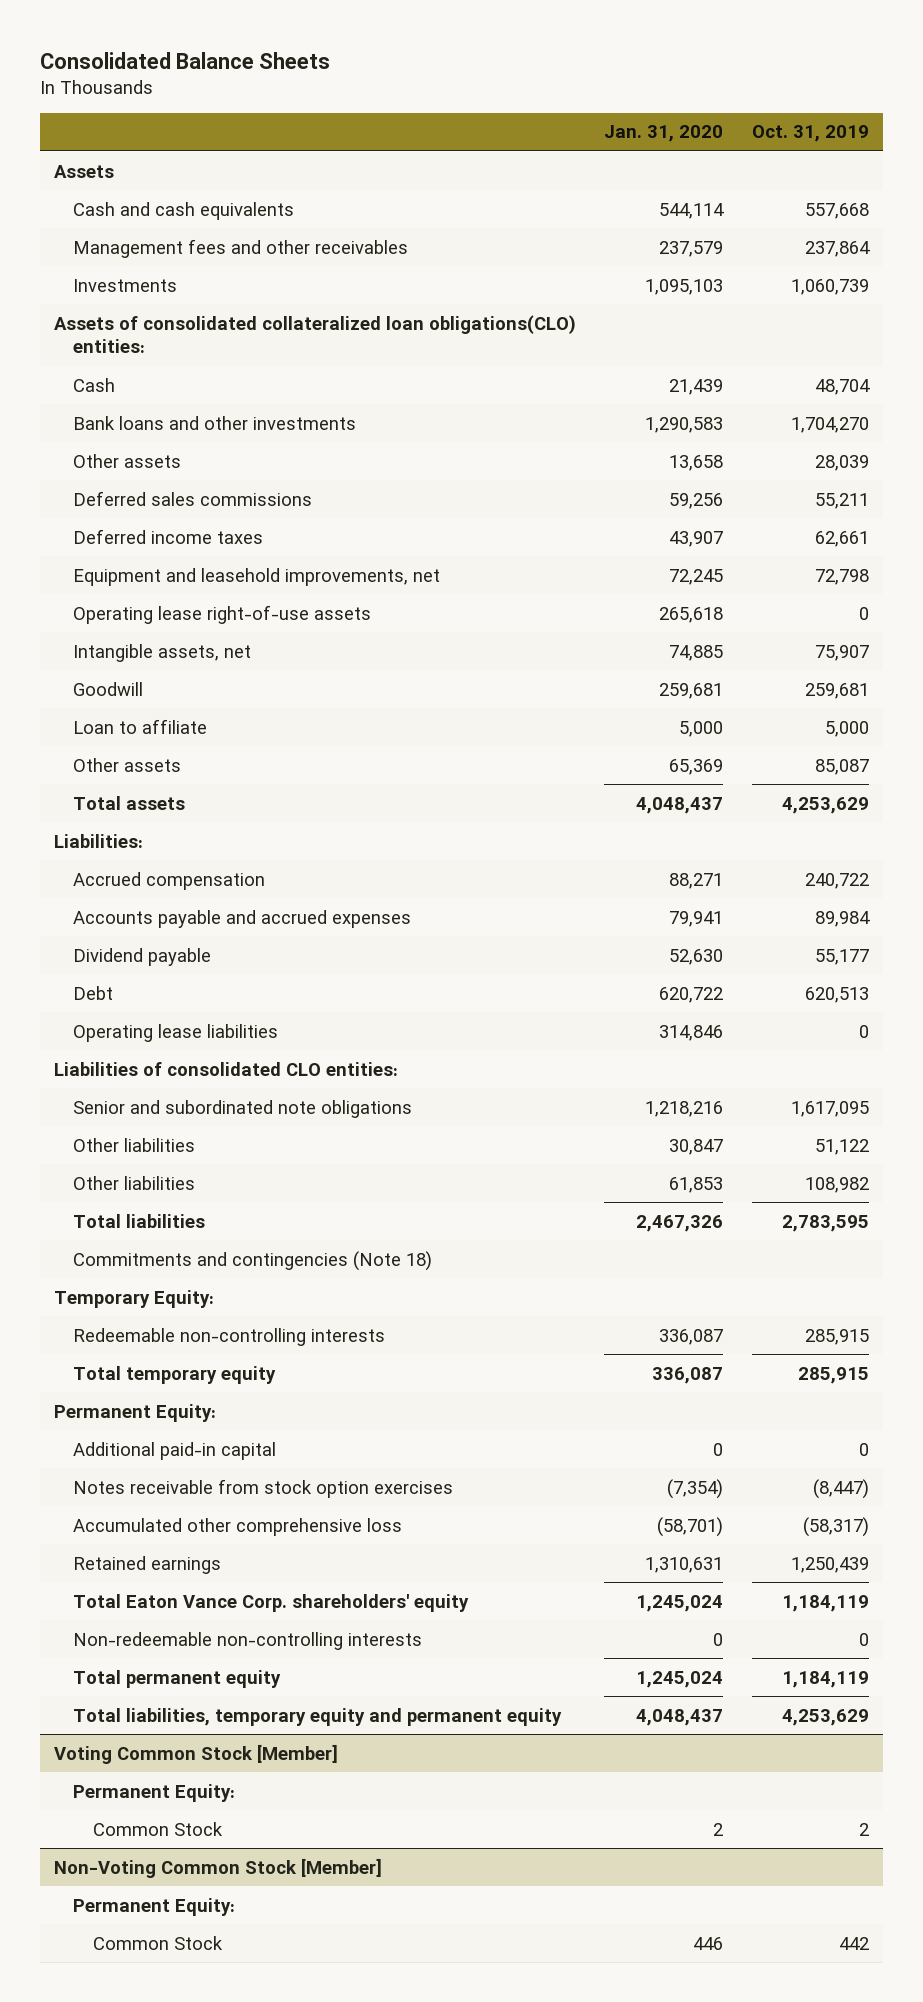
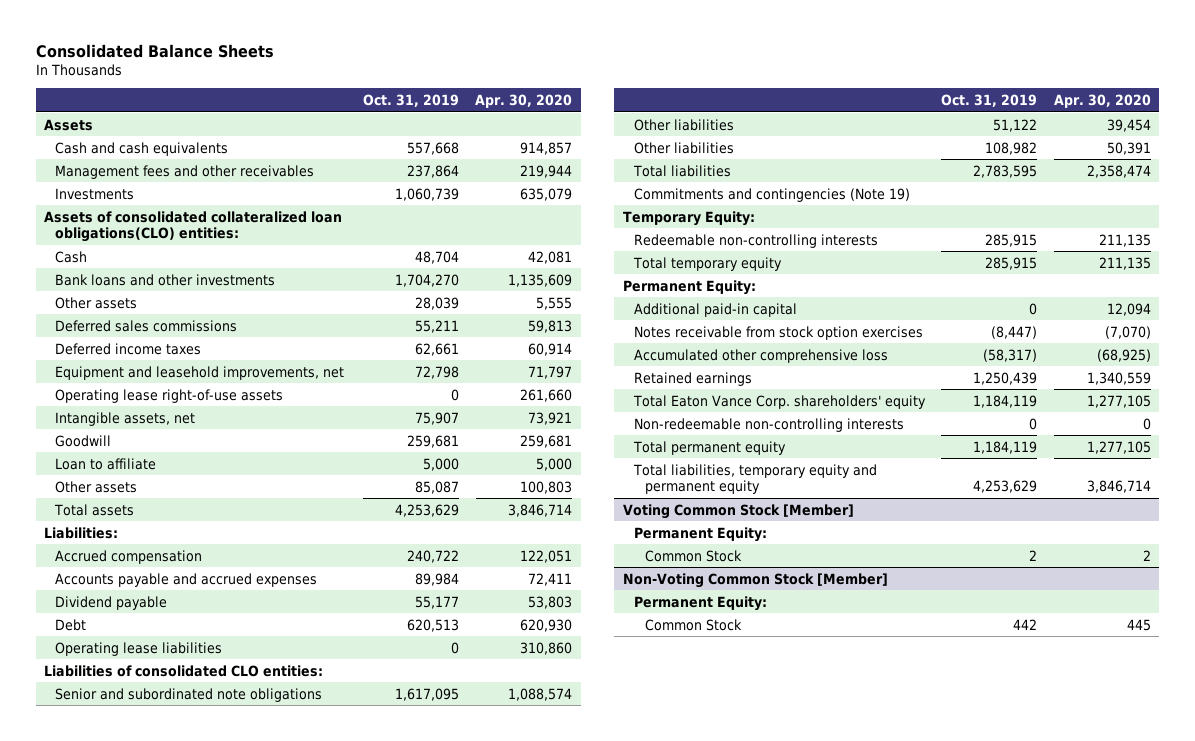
[604,125,724,143] Jan. 31, 2020 -> none
none -> [475,94,573,109] Apr. 30, 2020
[73,1250,433,1271] Commitments and contingencies (Note 18) -> [633,187,910,202] Commitments and contingencies (Note 19)

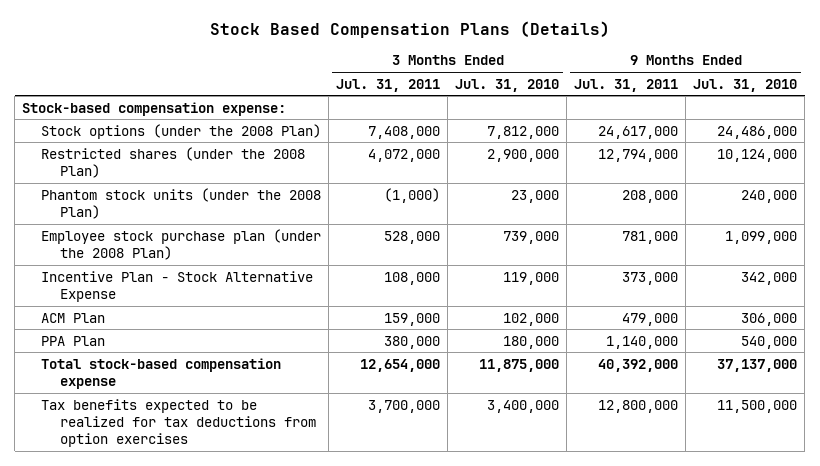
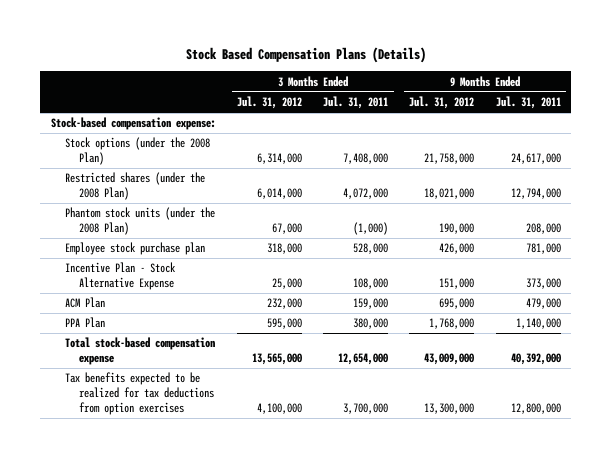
[455,78,560,92] Jul. 31, 2010 -> none
[693,78,798,92] Jul. 31, 2010 -> none
none -> [237,95,303,109] Jul. 31, 2012
none -> [409,95,475,109] Jul. 31, 2012
[40,228,321,260] Employee stock purchase plan (under the 2008 Plan) -> [64,242,205,256] Employee stock purchase plan

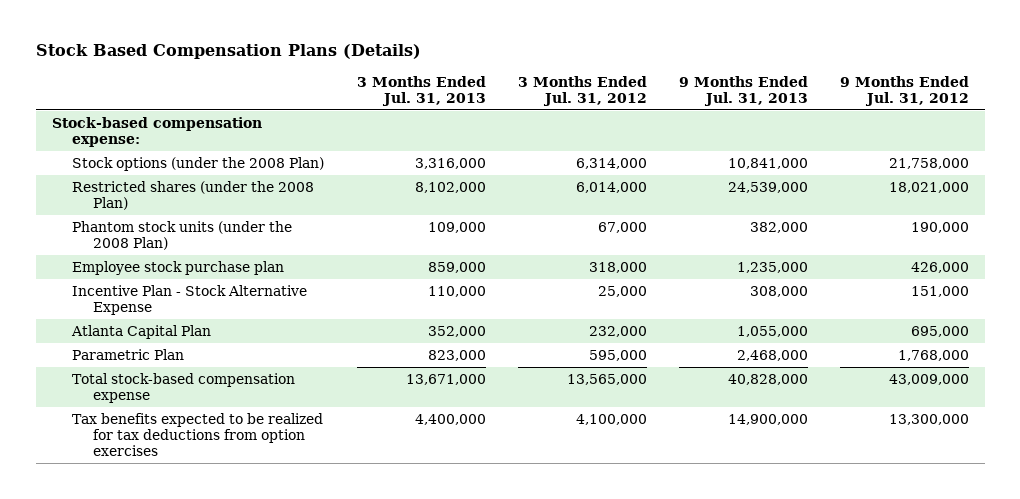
[323,95,389,109] Jul. 31, 2011 -> none
[495,95,561,109] Jul. 31, 2011 -> none
none -> [356,75,486,106] 3 Months Ended Jul. 31, 2013
none -> [678,75,808,106] 9 Months Ended Jul. 31, 2013
[64,297,105,309] ACM Plan -> [71,325,212,340] Atlanta Capital Plan
[64,317,105,329] PPA Plan -> [72,349,185,361] Parametric Plan

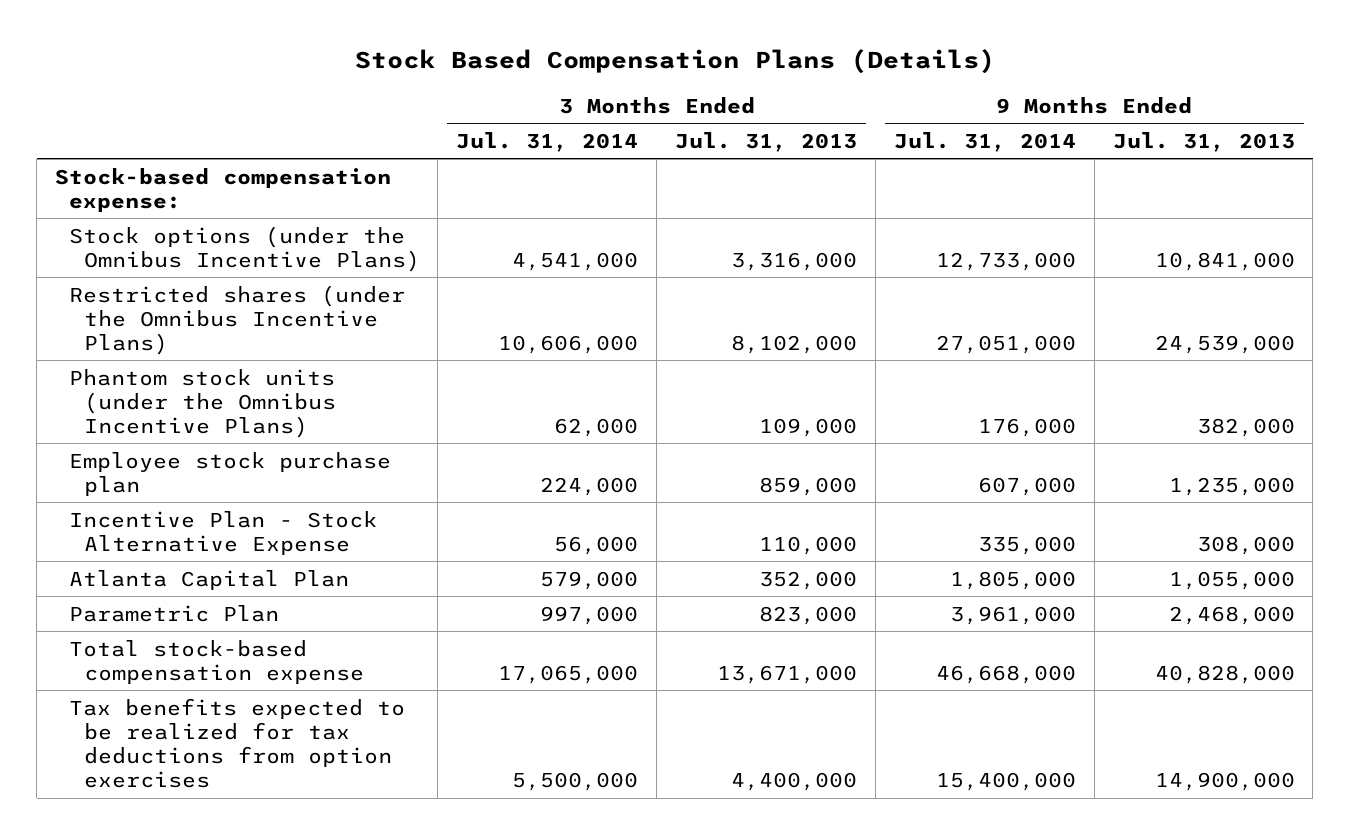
[517,75,647,106] 3 Months Ended Jul. 31, 2012 -> none
[839,75,969,106] 9 Months Ended Jul. 31, 2012 -> none
none -> [456,131,639,152] Jul. 31, 2014
none -> [893,131,1076,152] Jul. 31, 2014
[72,157,325,172] Stock options (under the 2008 Plan) -> [69,225,420,272] Stock options (under the Omnibus Incentive Plans)
[72,181,315,210] Restricted shares (under the 2008 Plan) -> [69,284,406,356] Restricted shares (under the Omnibus Incentive Plans)
[72,221,293,250] Phantom stock units (under the 2008 Plan) -> [69,368,336,439] Phantom stock units (under the Omnibus Incentive Plans)

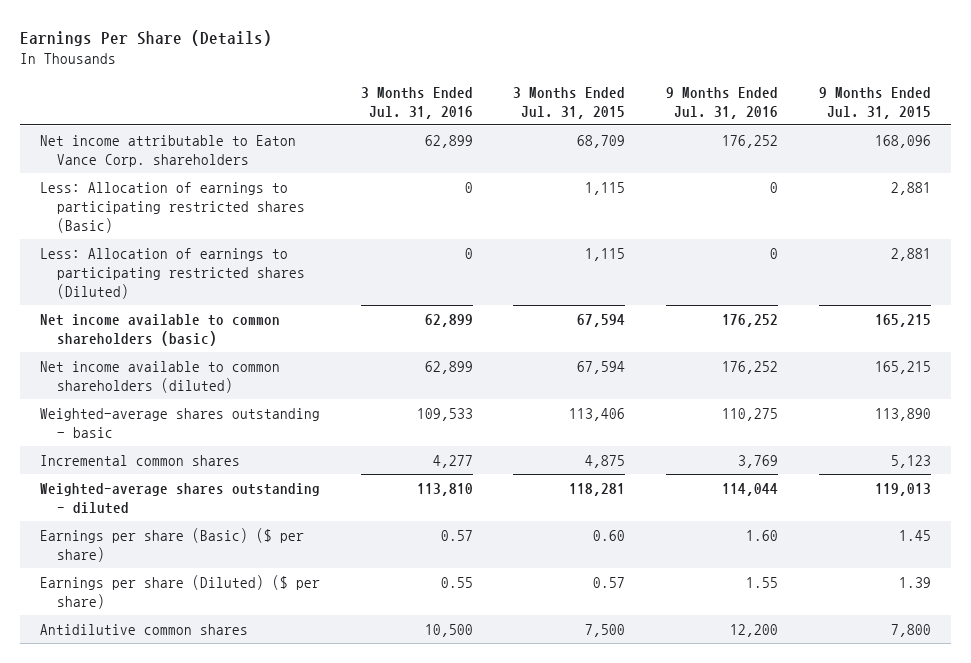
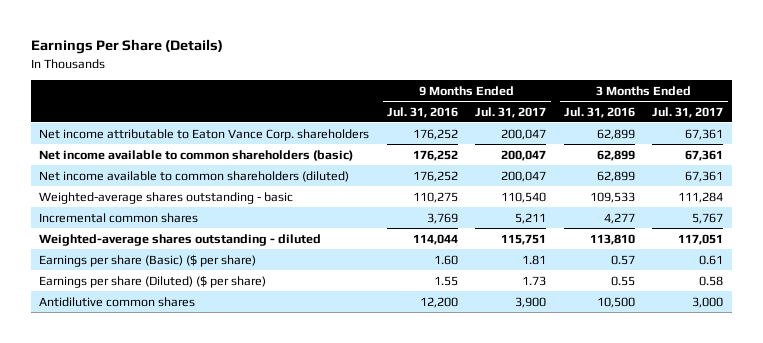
[513,86,626,119] 3 Months Ended Jul. 31, 2015 -> none
[818,86,931,119] 9 Months Ended Jul. 31, 2015 -> none
none -> [475,106,547,118] Jul. 31, 2017
none -> [652,106,724,118] Jul. 31, 2017
[40,181,305,233] Less: Allocation of earnings to participating restricted shares (Basic) -> none
[40,247,305,299] Less: Allocation of earnings to participating restricted shares (Diluted) -> none

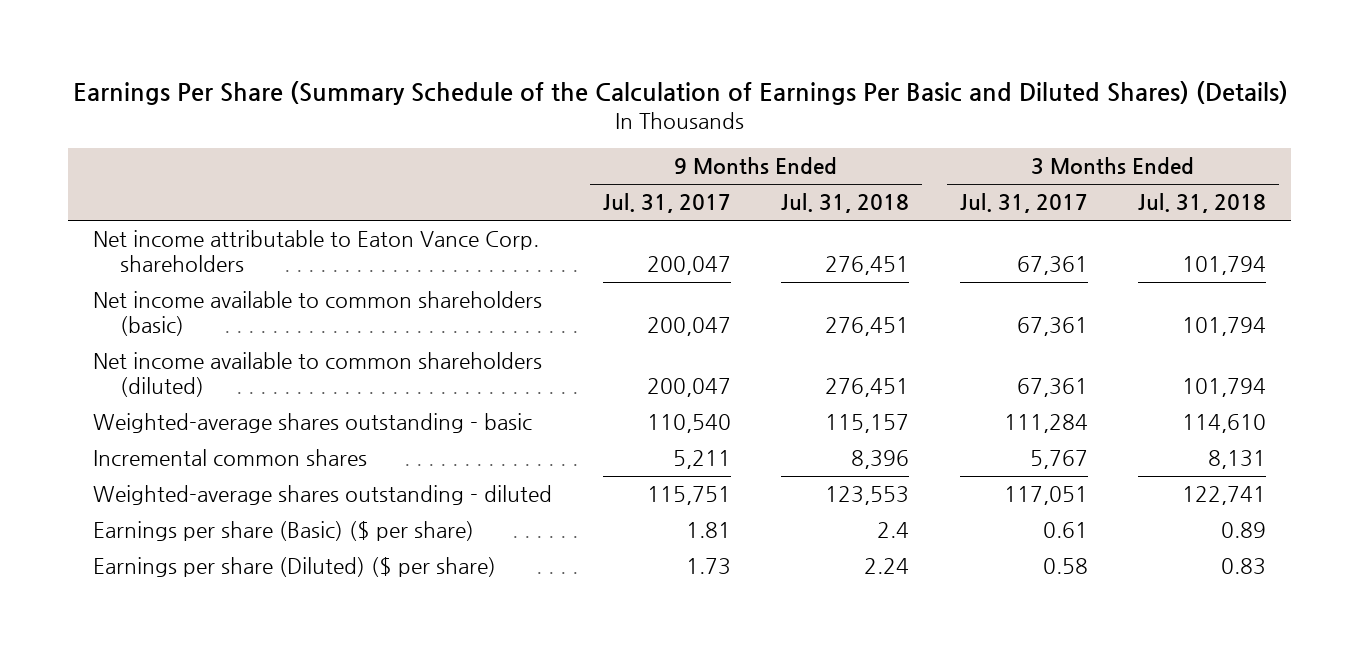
[30,39,223,55] Earnings Per Share (Details) -> [72,81,1288,106] Earnings Per Share (Summary Schedule of the Calculation of Earnings Per Basic and Diluted Shares) (Details)
[386,106,458,118] Jul. 31, 2016 -> none
[563,106,635,118] Jul. 31, 2016 -> none
none -> [781,193,910,214] Jul. 31, 2018
none -> [1138,193,1267,214] Jul. 31, 2018
[39,296,196,307] Antidilutive common shares -> none

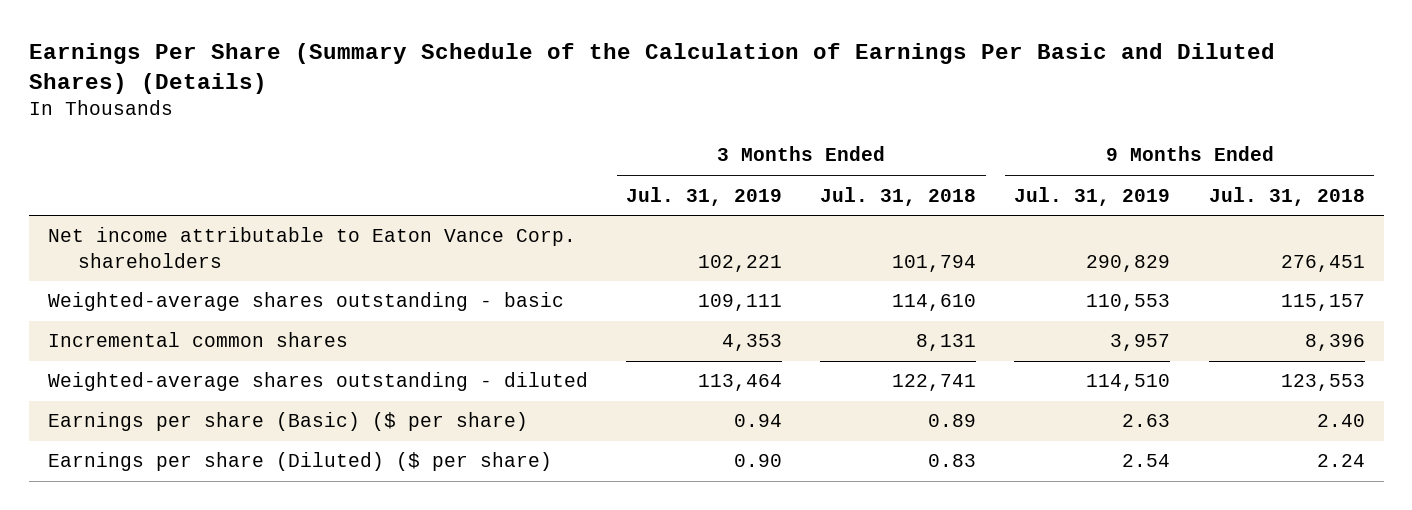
[602,193,731,214] Jul. 31, 2017 -> none
[959,193,1088,214] Jul. 31, 2017 -> none
none -> [626,186,783,206] Jul. 31, 2019
none -> [1014,186,1171,206] Jul. 31, 2019
[93,291,543,336] Net income available to common shareholders (basic) -> none
[93,352,543,397] Net income available to common shareholders (diluted) -> none
[877,522,910,539] 2.4 -> [1316,414,1365,428] 2.40

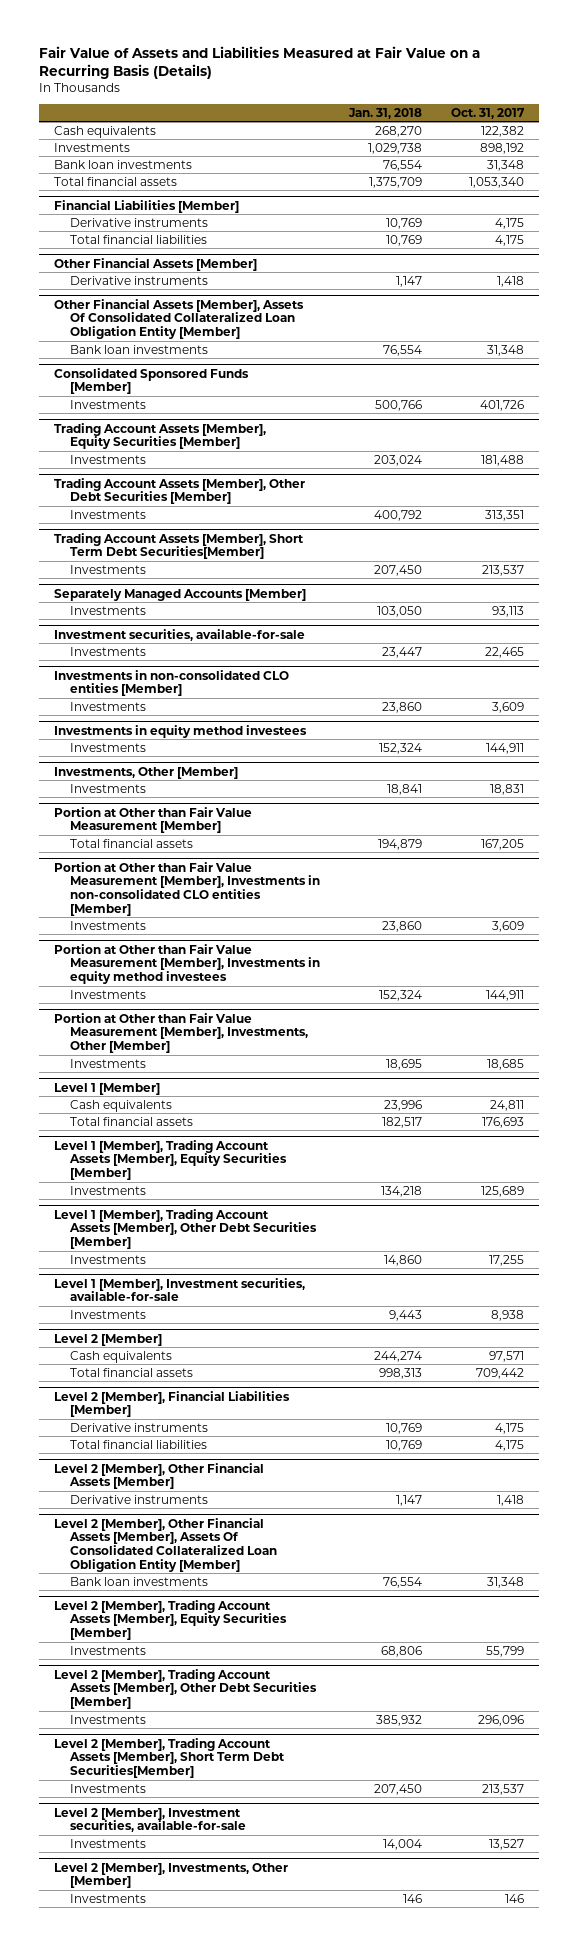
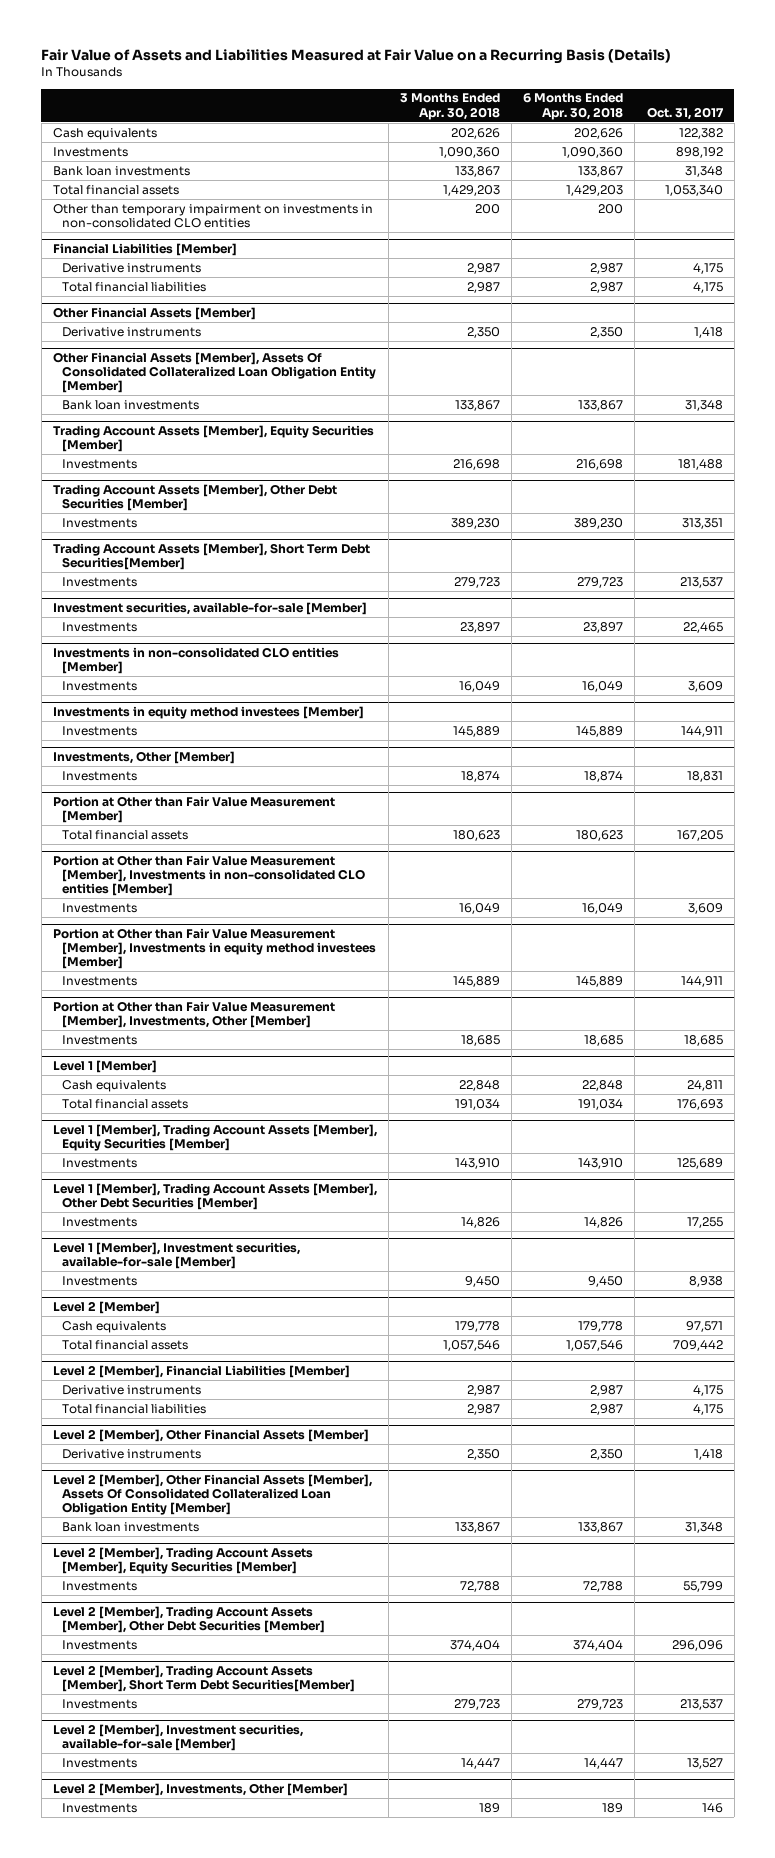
[348,107,423,119] Jan. 31, 2018 -> none
none -> [400,93,501,120] 3 Months Ended Apr. 30, 2018
none -> [523,93,624,120] 6 Months Ended Apr. 30, 2018
none -> [52,203,373,229] Other than temporary impairment on investments in non-consolidated CLO entities
[53,367,249,395] Consolidated Sponsored Funds [Member] -> none
[70,399,147,409] Investments -> none
[53,588,306,601] Separately Managed Accounts [Member] -> none
[70,605,147,615] Investments -> none
[53,628,305,641] Investment securities, available-for-sale -> [52,601,367,615] Investment securities, available-for-sale [Member]
[53,724,307,738] Investments in equity method investees -> [52,705,364,719] Investments in equity method investees [Member]
[53,943,321,985] Portion at Other than Fair Value Measurement [Member], Investments in equity method investees -> [52,927,377,970] Portion at Other than Fair Value Measurement [Member], Investments in equity method investees [Member]
[53,1277,305,1302] Level 1 [Member], Investment securities, available-for-sale -> [52,1241,300,1270] Level 1 [Member], Investment securities, available-for-sale [Member]
[53,1807,247,1833] Level 2 [Member], Investment securities, available-for-sale -> [52,1723,303,1752] Level 2 [Member], Investment securities, available-for-sale [Member]

